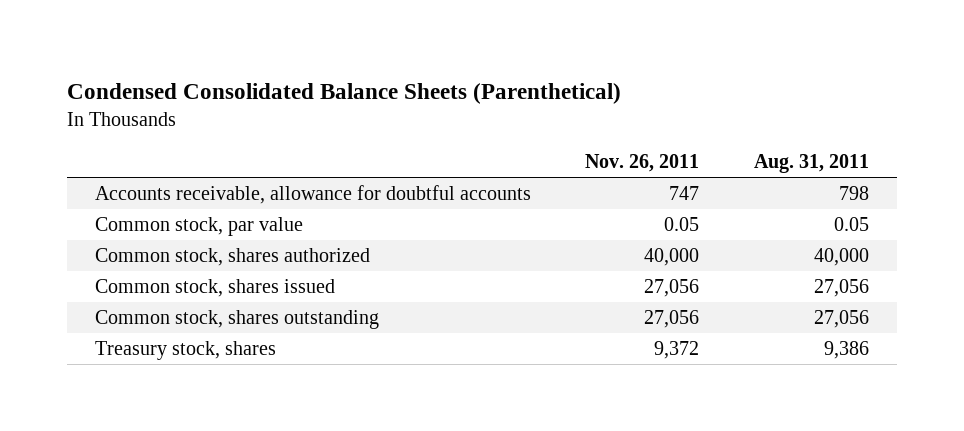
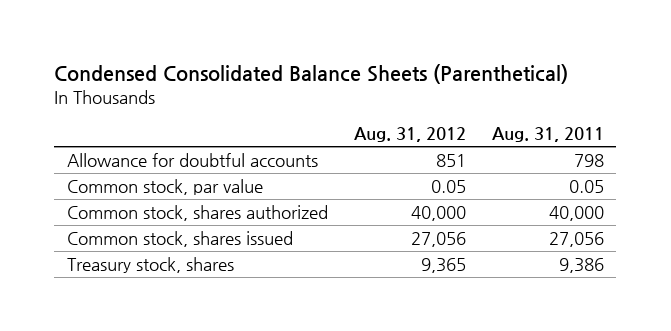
[585,154,700,173] Nov. 26, 2011 -> none
none -> [353,126,466,142] Aug. 31, 2012
[94,185,531,205] Accounts receivable, allowance for doubtful accounts -> [66,153,318,168] Allowance for doubtful accounts
[94,310,379,330] Common stock, shares outstanding -> none

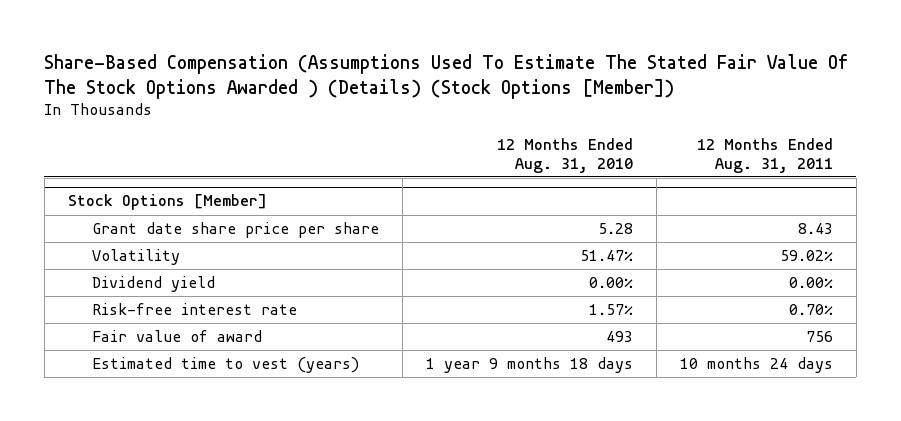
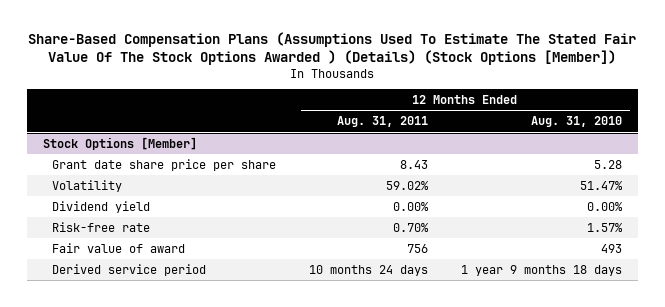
[44,53,850,99] Share-Based Compensation (Assumptions Used To Estimate The Stated Fair Value Of The Stock Options Awarded ) (Details) (Stock Options [Member]) -> [28,32,637,66] Share-Based Compensation Plans (Assumptions Used To Estimate The Stated Fair Value Of The Stock Options Awarded ) (Details) (Stock Options [Member])
[92,303,298,316] Risk-free interest rate -> [52,221,151,232] Risk-free rate
[92,357,360,374] Estimated time to vest (years) -> [52,263,207,276] Derived service period

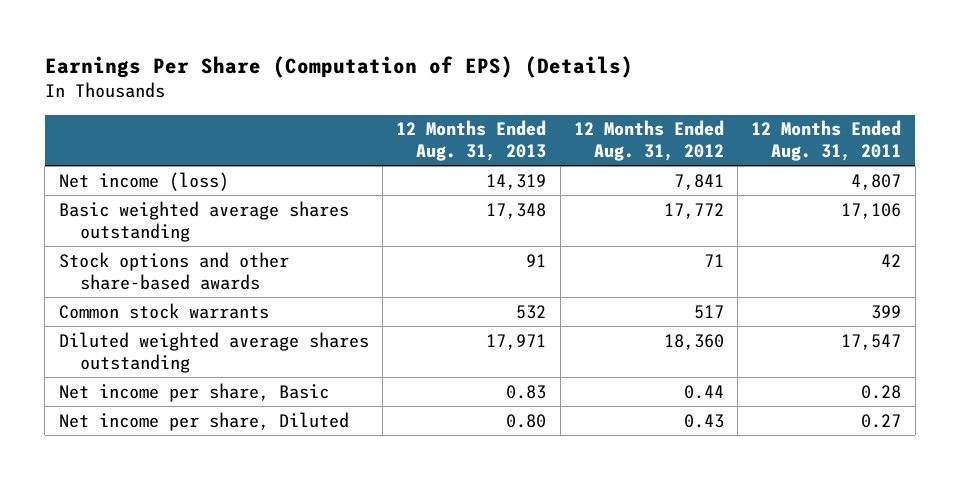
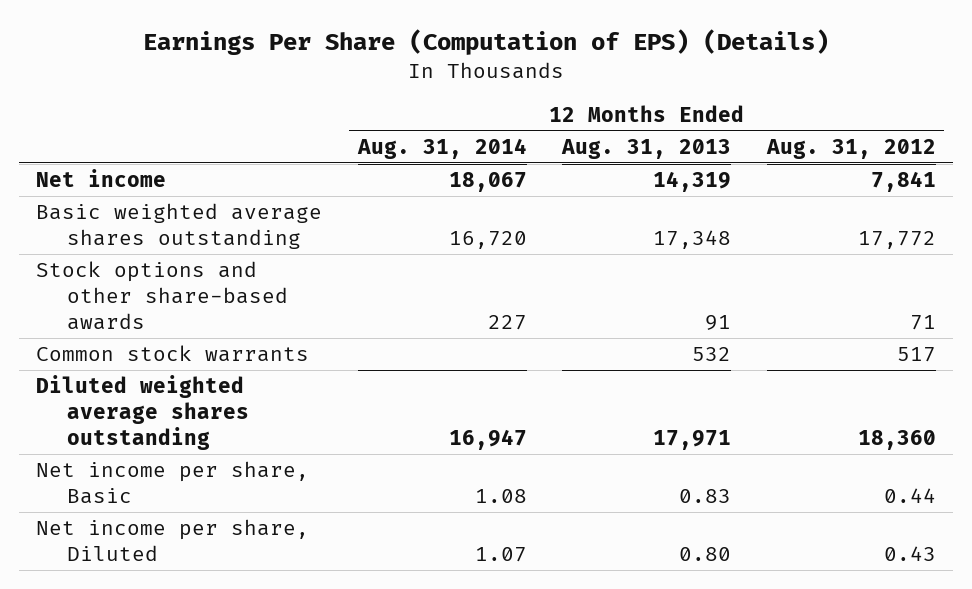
[751,120,902,162] 12 Months Ended Aug. 31, 2011 -> none
none -> [356,137,527,159] Aug. 31, 2014
[58,171,229,191] Net income (loss) -> [36,169,167,188] Net income

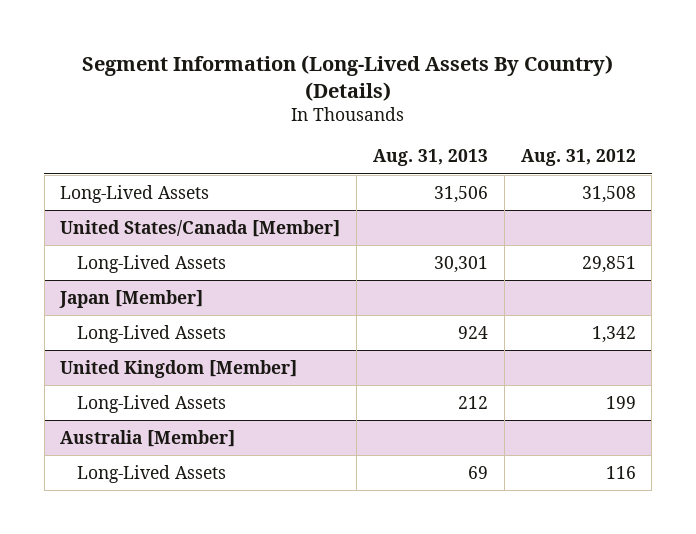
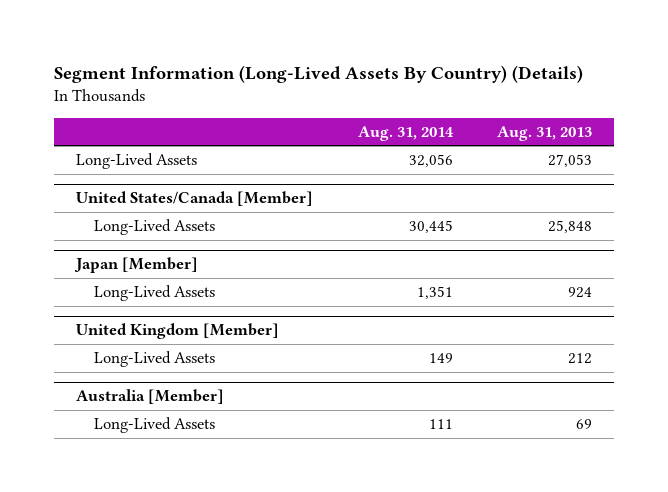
[520,149,636,167] Aug. 31, 2012 -> none
none -> [357,125,454,141] Aug. 31, 2014
[433,185,488,203] 31,506 -> [548,154,593,168] 27,053
[433,255,488,273] 30,301 -> [548,220,593,234] 25,848

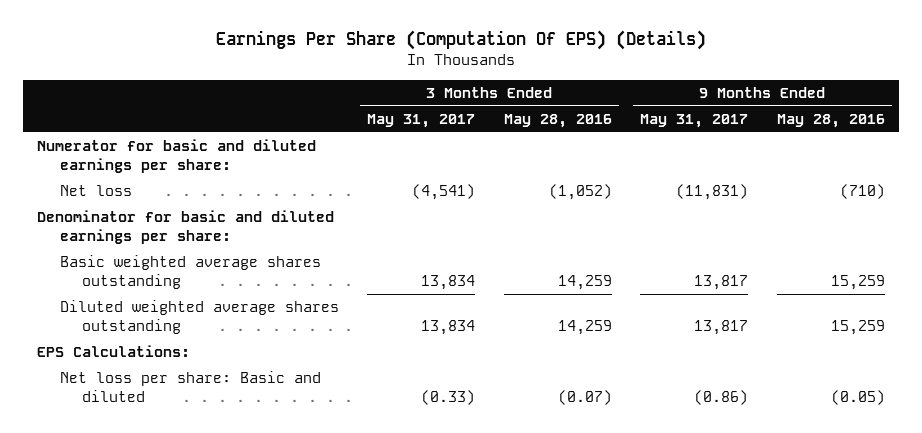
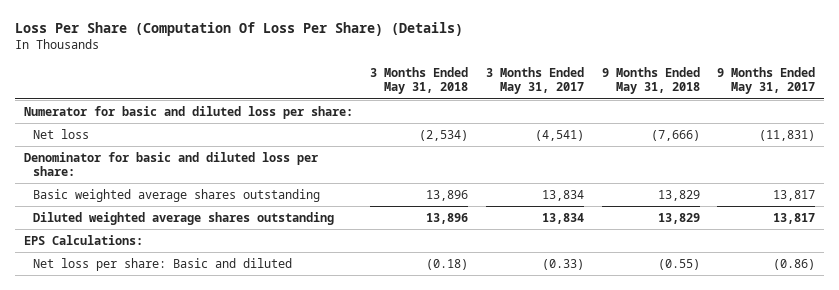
[215,30,706,51] Earnings Per Share (Computation Of EPS) (Details) -> [15,22,464,37] Loss Per Share (Computation Of Loss Per Share) (Details)
[503,113,612,128] May 28, 2016 -> none
[776,113,885,128] May 28, 2016 -> none
none -> [370,67,469,95] 3 Months Ended May 31, 2018
none -> [601,67,700,95] 9 Months Ended May 31, 2018
[36,139,316,173] Numerator for basic and diluted earnings per share: -> [23,105,353,119] Numerator for basic and diluted loss per share:
[36,210,334,244] Denominator for basic and diluted earnings per share: -> [23,151,318,177] Denominator for basic and diluted loss per share:

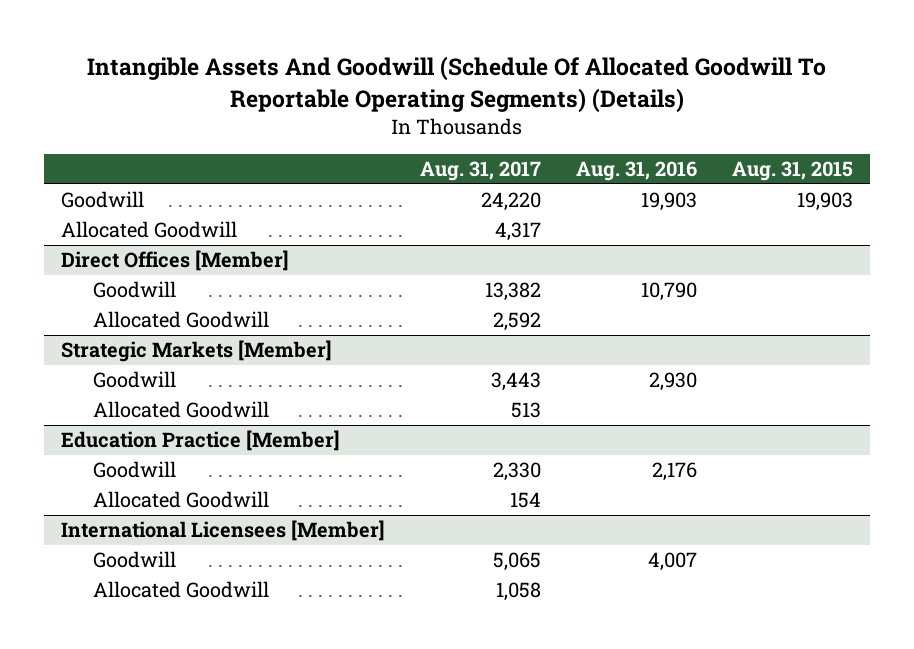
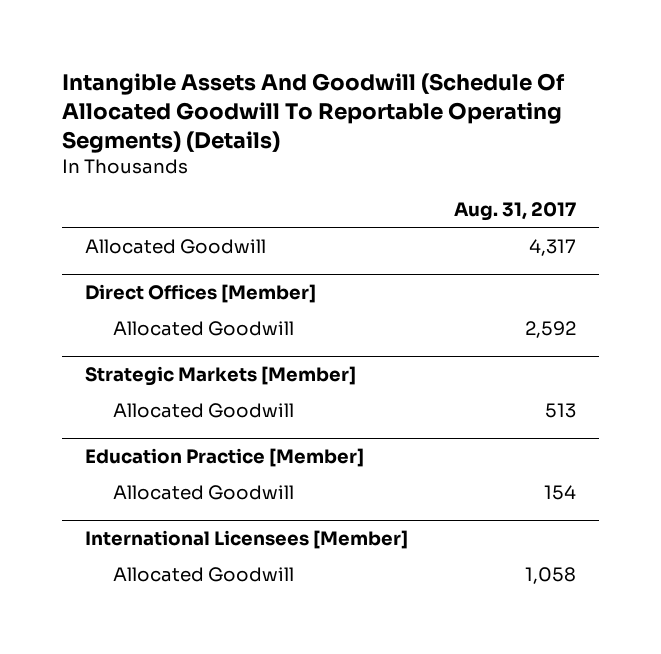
[575,161,697,182] Aug. 31, 2016 -> none
[731,161,853,182] Aug. 31, 2015 -> none
[61,191,145,209] Goodwill -> none
[92,281,176,299] Goodwill -> none
[92,371,176,389] Goodwill -> none
[92,461,176,479] Goodwill -> none
[92,551,176,569] Goodwill -> none

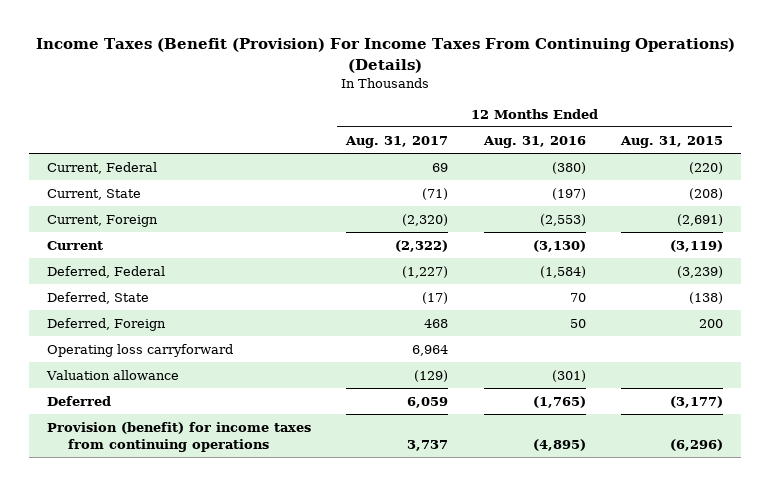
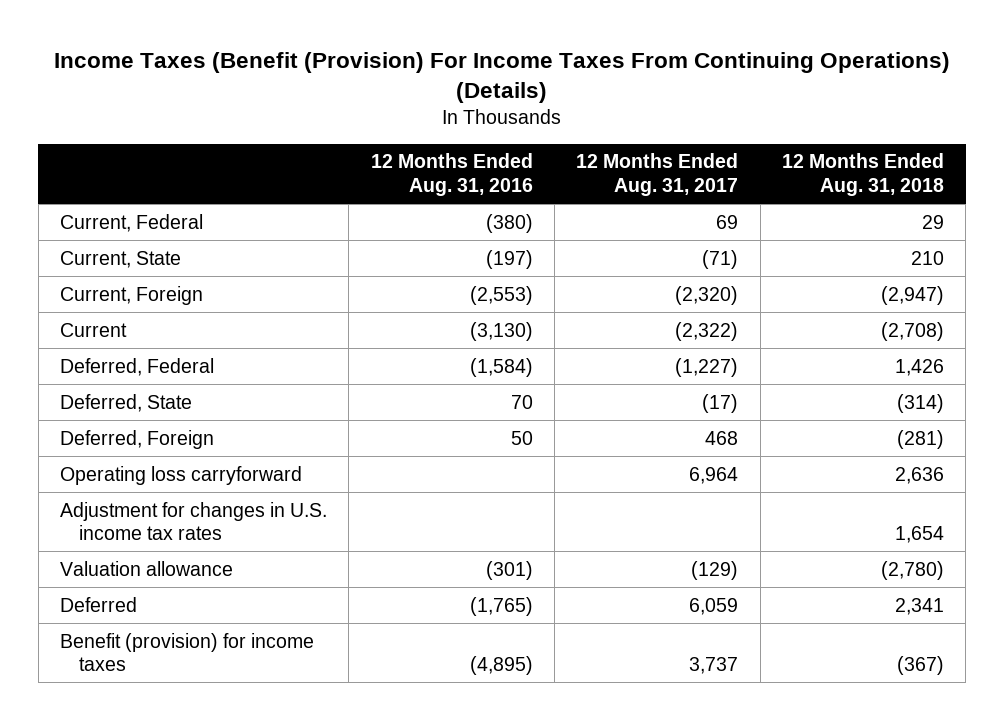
[620,135,724,148] Aug. 31, 2015 -> none
none -> [781,153,944,196] 12 Months Ended Aug. 31, 2018
none -> [59,501,327,540] Adjustment for changes in U.S. income tax rates
[46,421,311,452] Provision (benefit) for income taxes from continuing operations -> [59,632,314,671] Benefit (provision) for income taxes

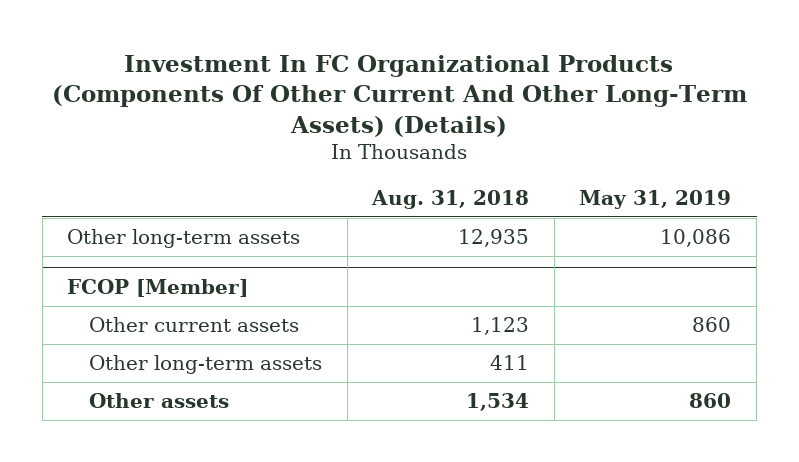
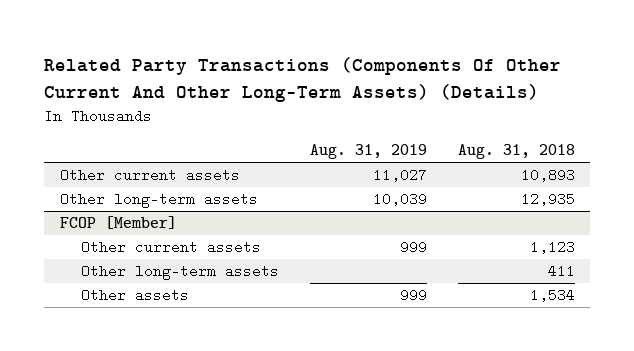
[52,55,748,137] Investment In FC Organizational Products (Components Of Other Current And Other Long-Term Assets) (Details) -> [44,57,562,102] Related Party Transactions (Components Of Other Current And Other Long-Term Assets) (Details)
[579,189,732,209] May 31, 2019 -> none
none -> [309,144,427,160] Aug. 31, 2019
none -> [59,168,240,183] Other current assets

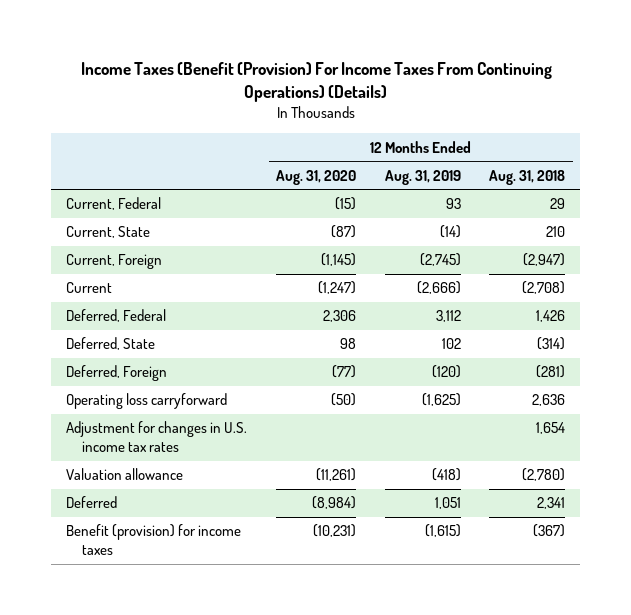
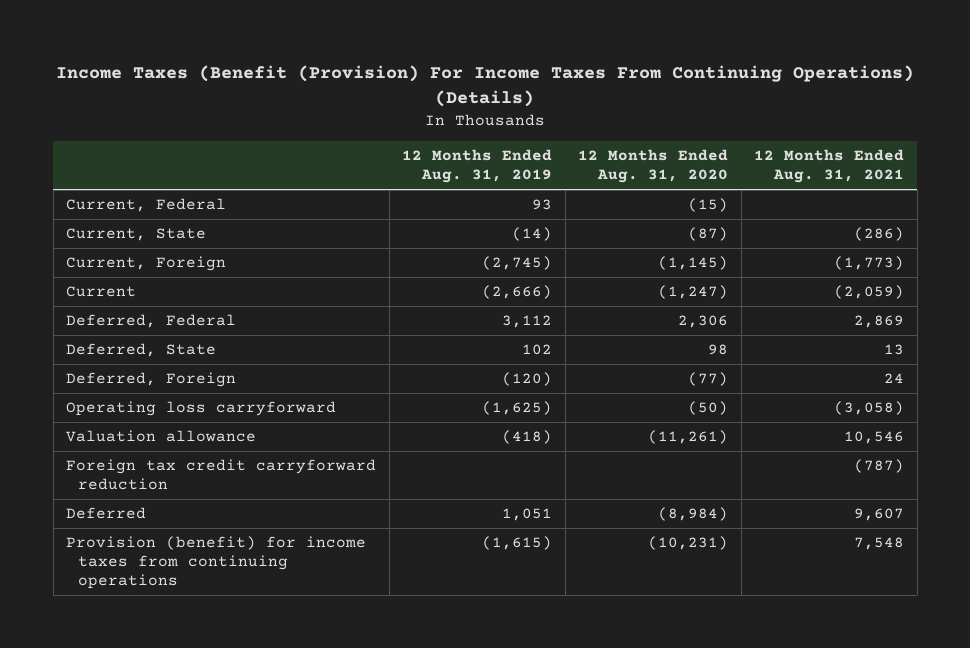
[489,169,566,185] Aug. 31, 2018 -> none
none -> [754,149,905,184] 12 Months Ended Aug. 31, 2021
[65,421,247,453] Adjustment for changes in U.S. income tax rates -> none
none -> [66,459,377,491] Foreign tax credit carryforward reduction
[65,524,241,556] Benefit (provision) for income taxes -> [66,536,367,590] Provision (benefit) for income taxes from continuing operations

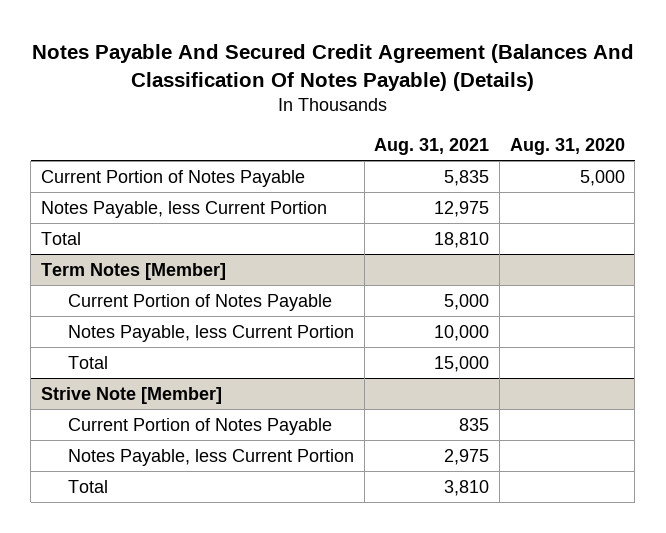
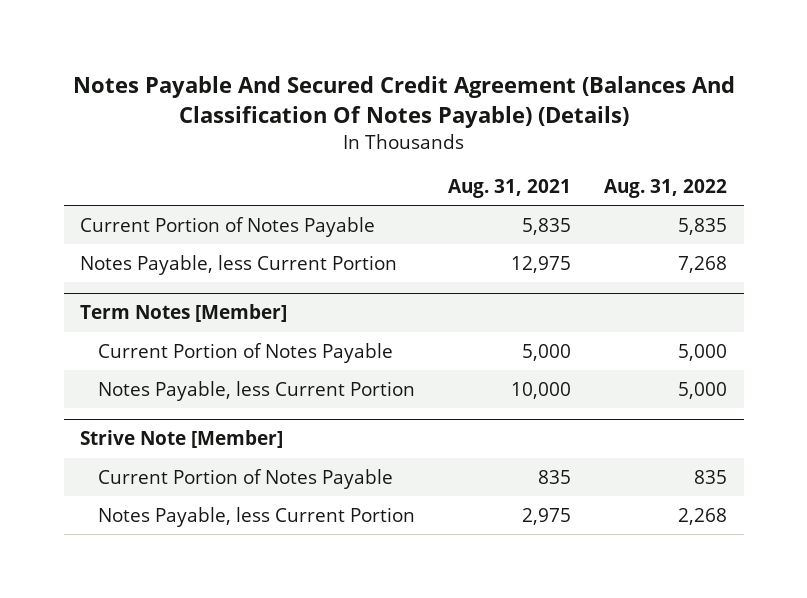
[509,137,625,155] Aug. 31, 2020 -> none
none -> [604,179,728,199] Aug. 31, 2022
[41,231,82,245] Total -> none
[67,355,108,369] Total -> none
[67,479,108,493] Total -> none

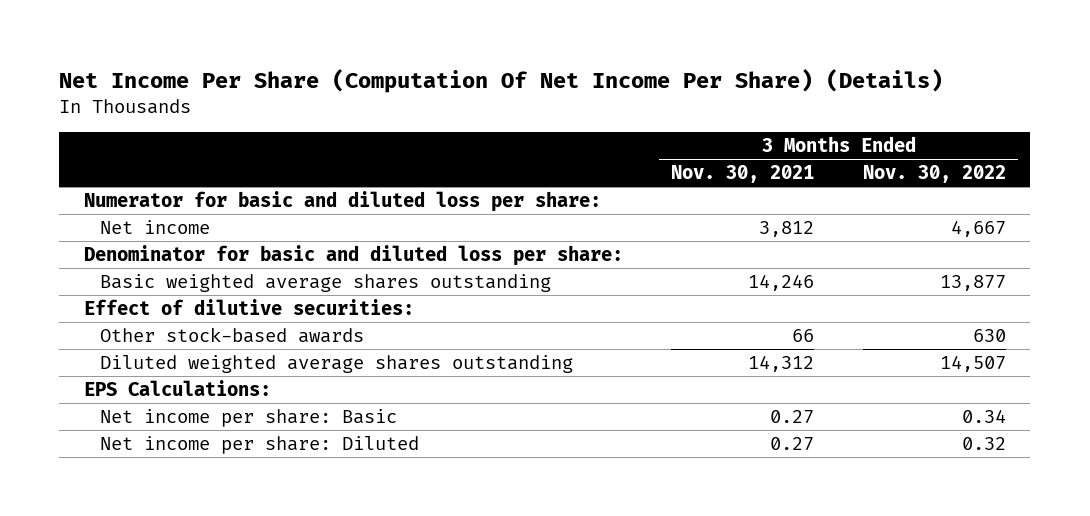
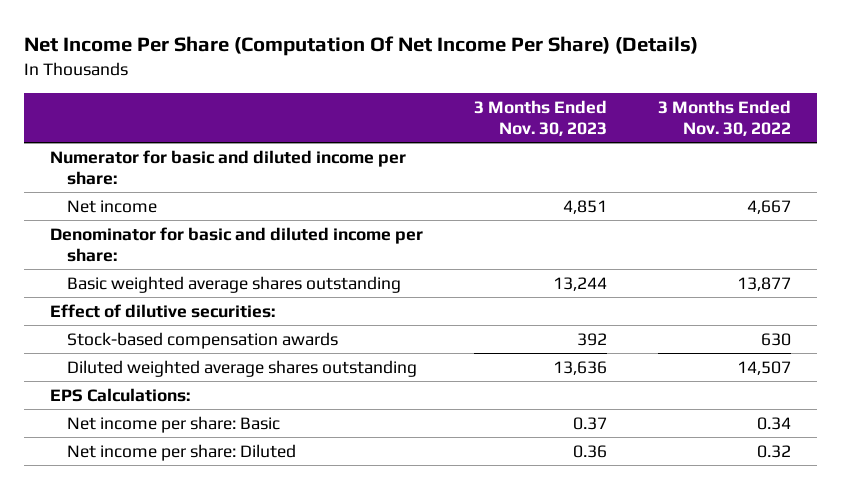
[671,165,815,184] Nov. 30, 2021 -> none
none -> [474,99,608,137] 3 Months Ended Nov. 30, 2023
[83,191,601,213] Numerator for basic and diluted loss per share: -> [49,149,406,185] Numerator for basic and diluted income per share:
[83,245,623,267] Denominator for basic and diluted loss per share: -> [49,226,423,262] Denominator for basic and diluted income per share:
[99,327,364,344] Other stock-based awards -> [66,331,338,349] Stock-based compensation awards

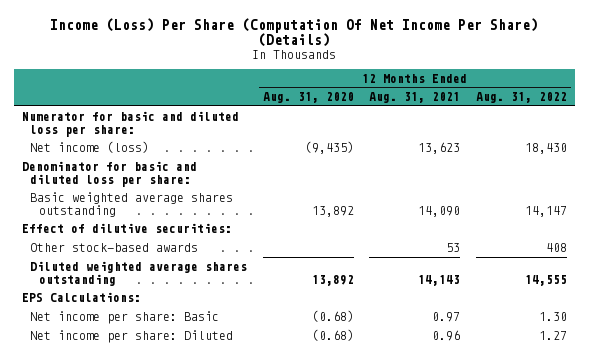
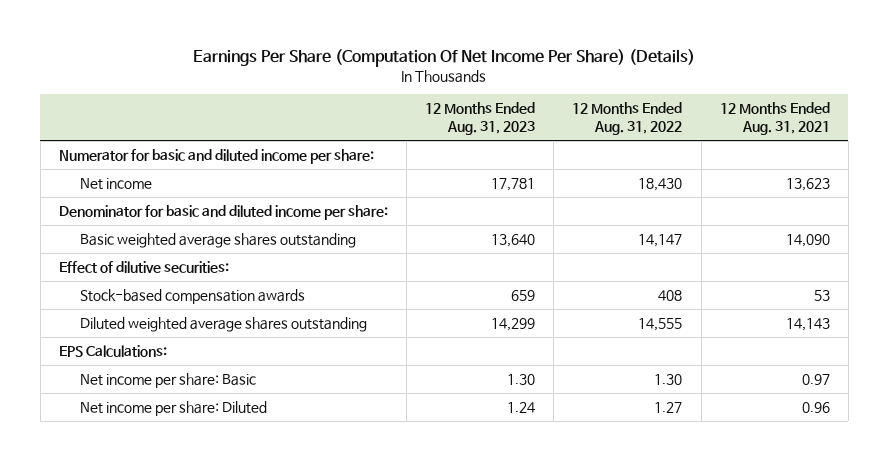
[50,17,539,48] Income (Loss) Per Share (Computation Of Net Income Per Share) (Details) -> [193,48,696,67] Earnings Per Share (Computation Of Net Income Per Share) (Details)
[262,92,354,104] Aug. 31, 2020 -> none
none -> [425,102,536,136] 12 Months Ended Aug. 31, 2023
[22,110,240,137] Numerator for basic and diluted loss per share: -> [58,148,374,164] Numerator for basic and diluted income per share:
[30,140,150,153] Net income (loss) -> [80,177,153,190] Net income
[22,160,198,187] Denominator for basic and diluted loss per share: -> [58,204,388,220] Denominator for basic and diluted income per share:
[30,242,199,252] Other stock-based awards -> [80,288,306,304] Stock-based compensation awards

